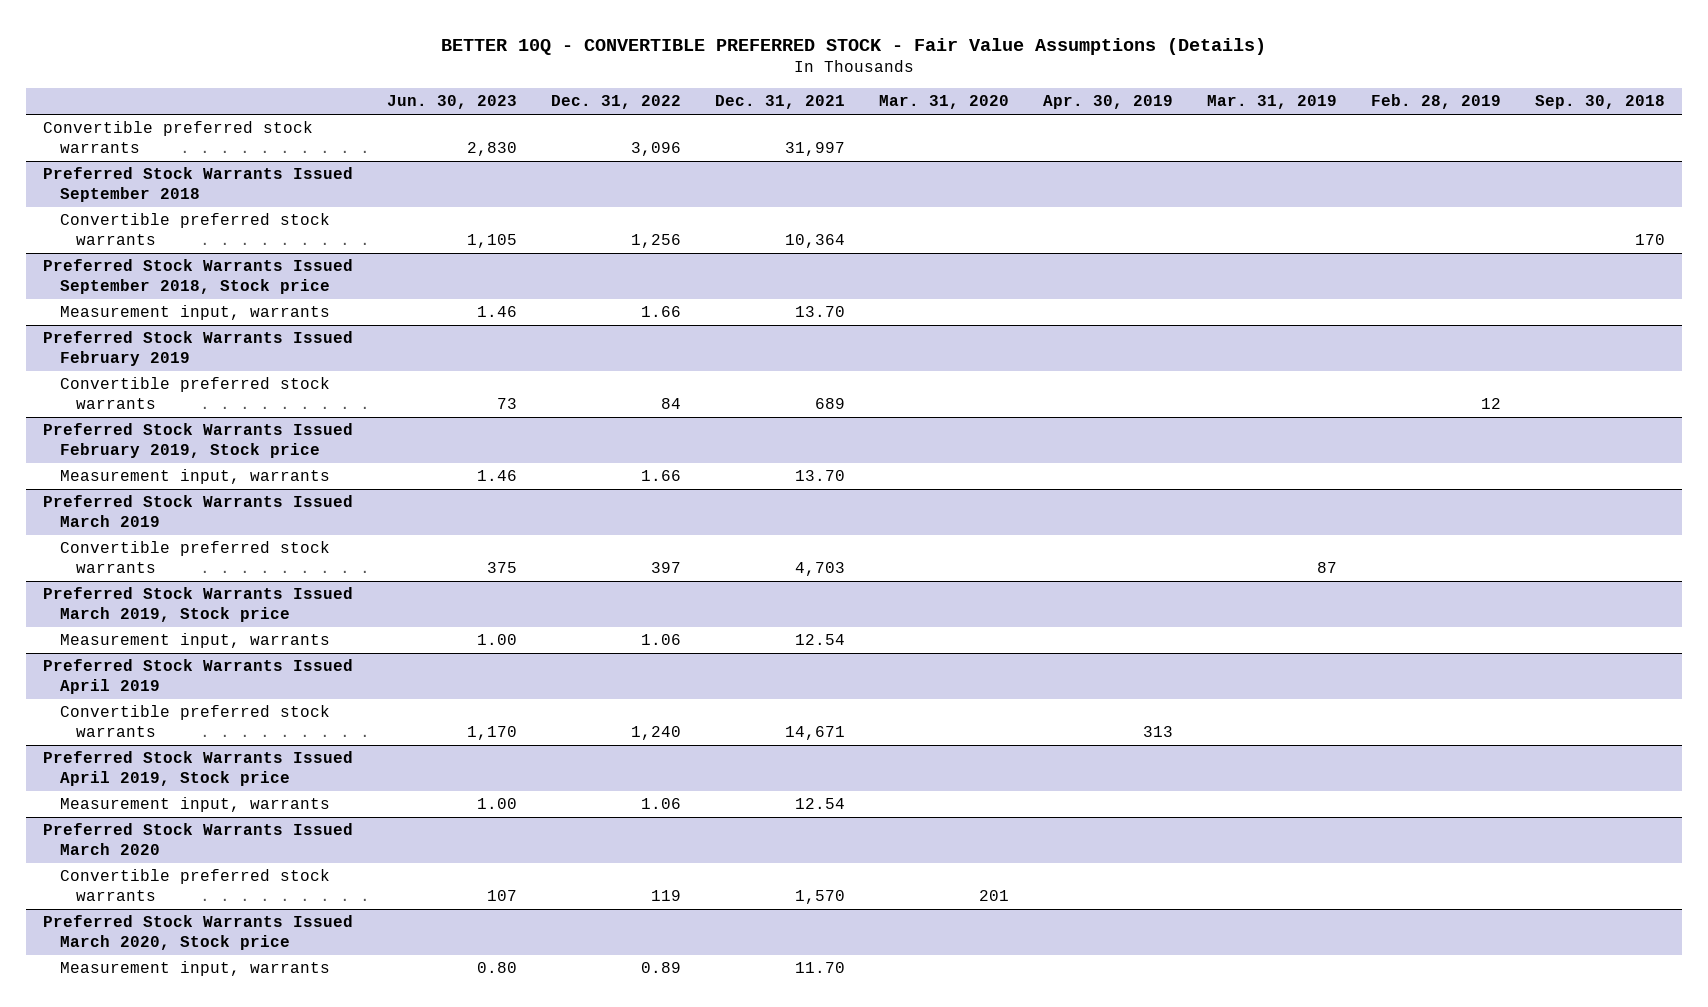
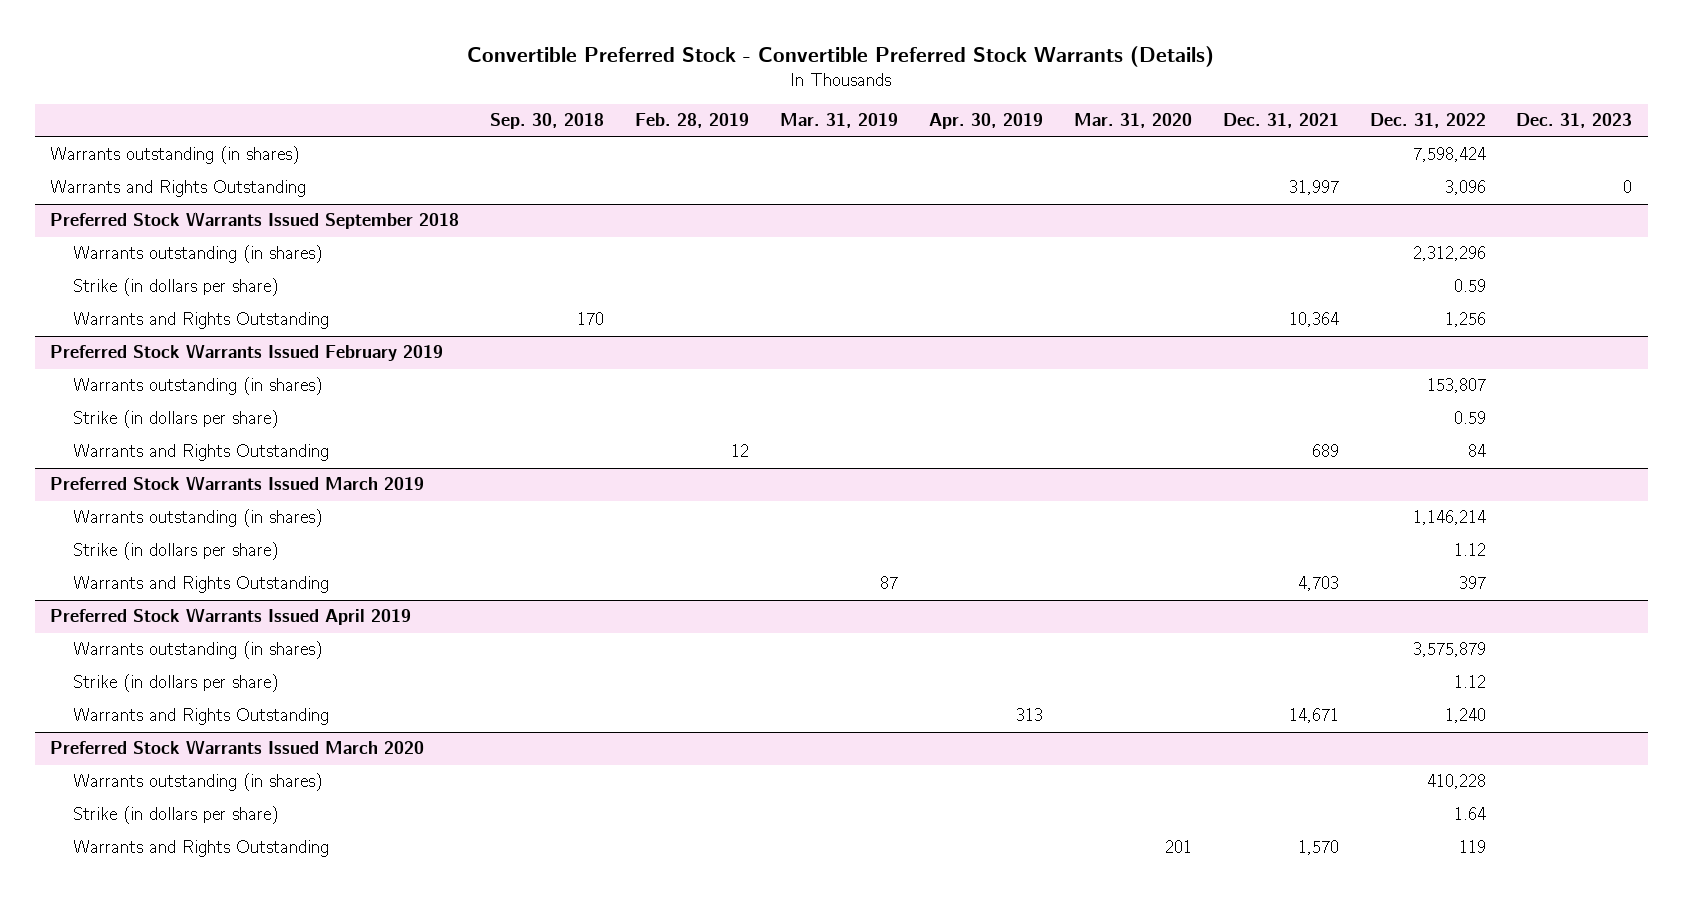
[441,37,1267,55] BETTER 10Q - CONVERTIBLE PREFERRED STOCK - Fair Value Assumptions (Details) -> [467,46,1215,68] Convertible Preferred Stock - Convertible Preferred Stock Warrants (Details)
[387,95,518,110] Jun. 30, 2023 -> none
none -> [1516,113,1633,129] Dec. 31, 2023
none -> [50,146,300,165] Warrants outstanding (in shares)
[43,121,314,154] Convertible preferred stock warrants -> [50,180,307,198] Warrants and Rights Outstanding
[43,259,354,295] Preferred Stock Warrants Issued September 2018, Stock price -> none
[59,305,330,321] Measurement input, warrants -> none
none -> [73,245,323,264] Warrants outstanding (in shares)
none -> [73,278,279,297] Strike (in dollars per share)
[59,213,330,246] Convertible preferred stock warrants -> [73,312,330,330] Warrants and Rights Outstanding
[43,423,354,459] Preferred Stock Warrants Issued February 2019, Stock price -> none
[59,469,330,485] Measurement input, warrants -> none
none -> [73,377,323,396] Warrants outstanding (in shares)
none -> [73,410,279,429] Strike (in dollars per share)
[59,377,330,410] Convertible preferred stock warrants -> [73,444,330,462] Warrants and Rights Outstanding
[43,587,354,623] Preferred Stock Warrants Issued March 2019, Stock price -> none
[59,633,330,649] Measurement input, warrants -> none
none -> [73,509,323,528] Warrants outstanding (in shares)
none -> [73,542,279,561] Strike (in dollars per share)
[59,541,330,574] Convertible preferred stock warrants -> [73,576,330,594] Warrants and Rights Outstanding
[43,751,354,787] Preferred Stock Warrants Issued April 2019, Stock price -> none
[59,797,330,813] Measurement input, warrants -> none
none -> [73,641,323,660] Warrants outstanding (in shares)
none -> [73,674,279,693] Strike (in dollars per share)
[59,705,330,738] Convertible preferred stock warrants -> [73,708,330,726] Warrants and Rights Outstanding
[43,915,354,951] Preferred Stock Warrants Issued March 2020, Stock price -> none
[59,961,330,977] Measurement input, warrants -> none
none -> [73,773,323,792] Warrants outstanding (in shares)
none -> [73,806,279,825] Strike (in dollars per share)
[59,869,330,902] Convertible preferred stock warrants -> [73,840,330,858] Warrants and Rights Outstanding

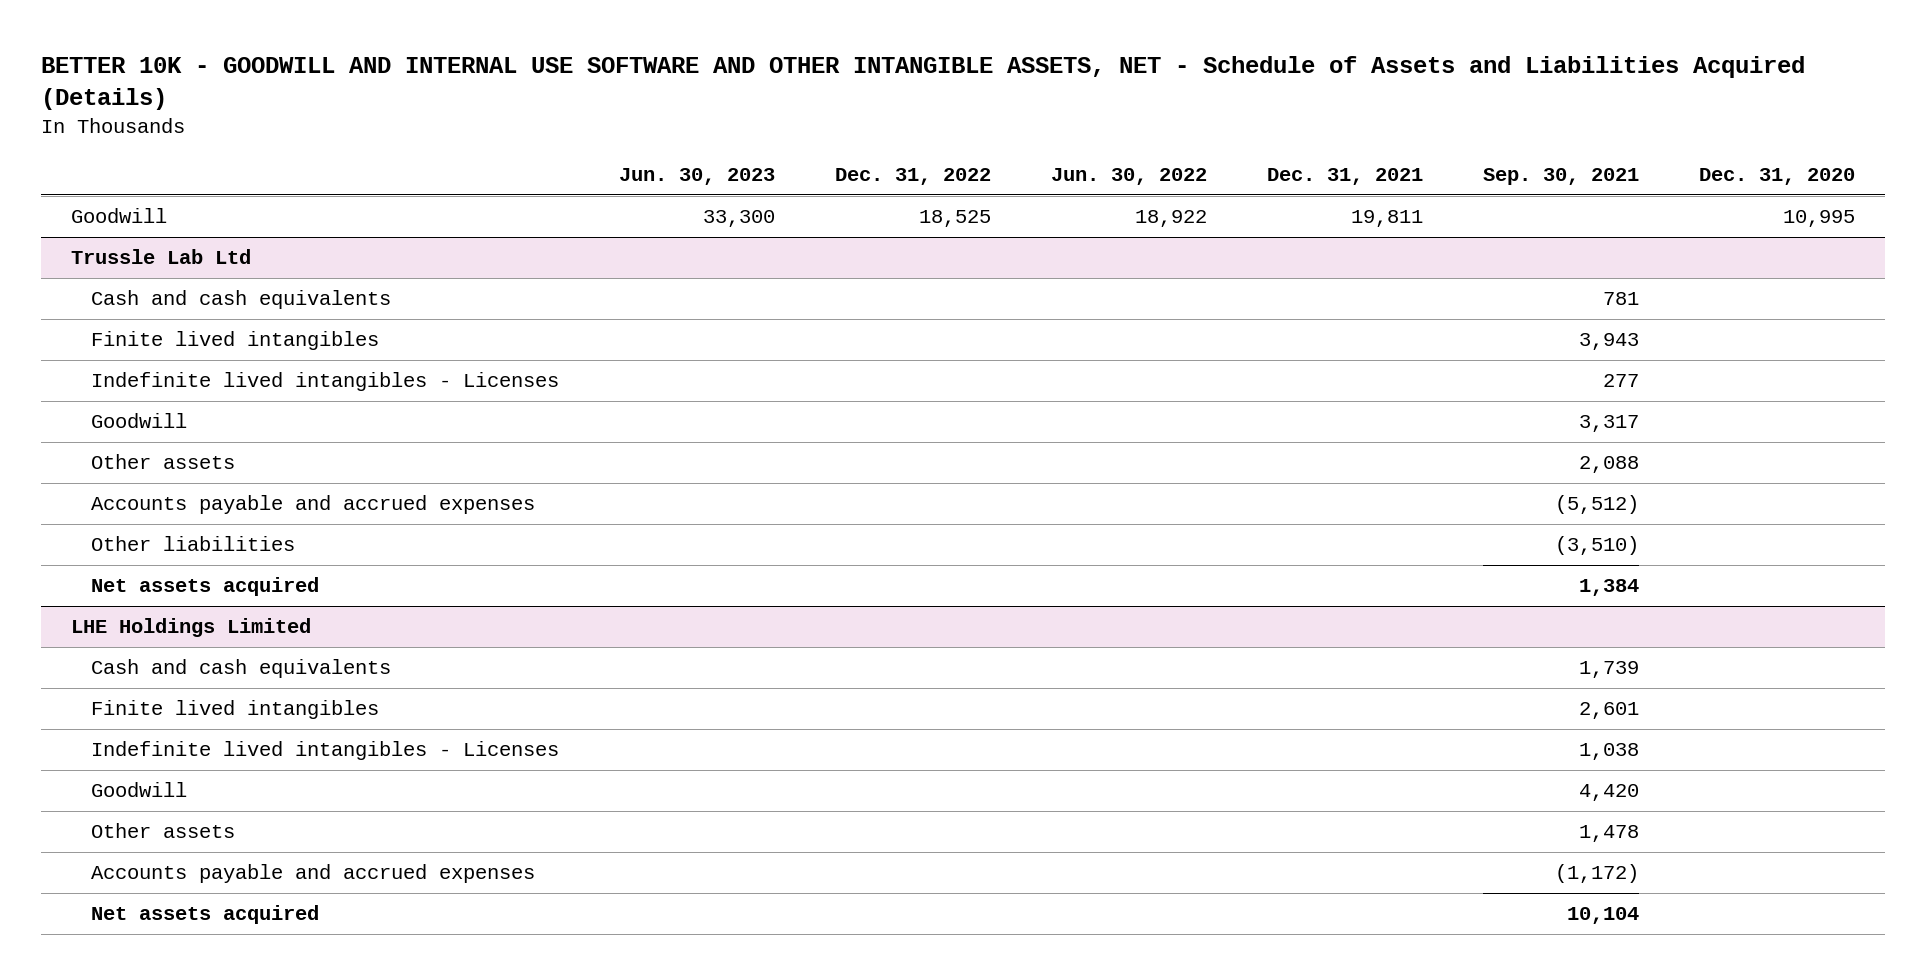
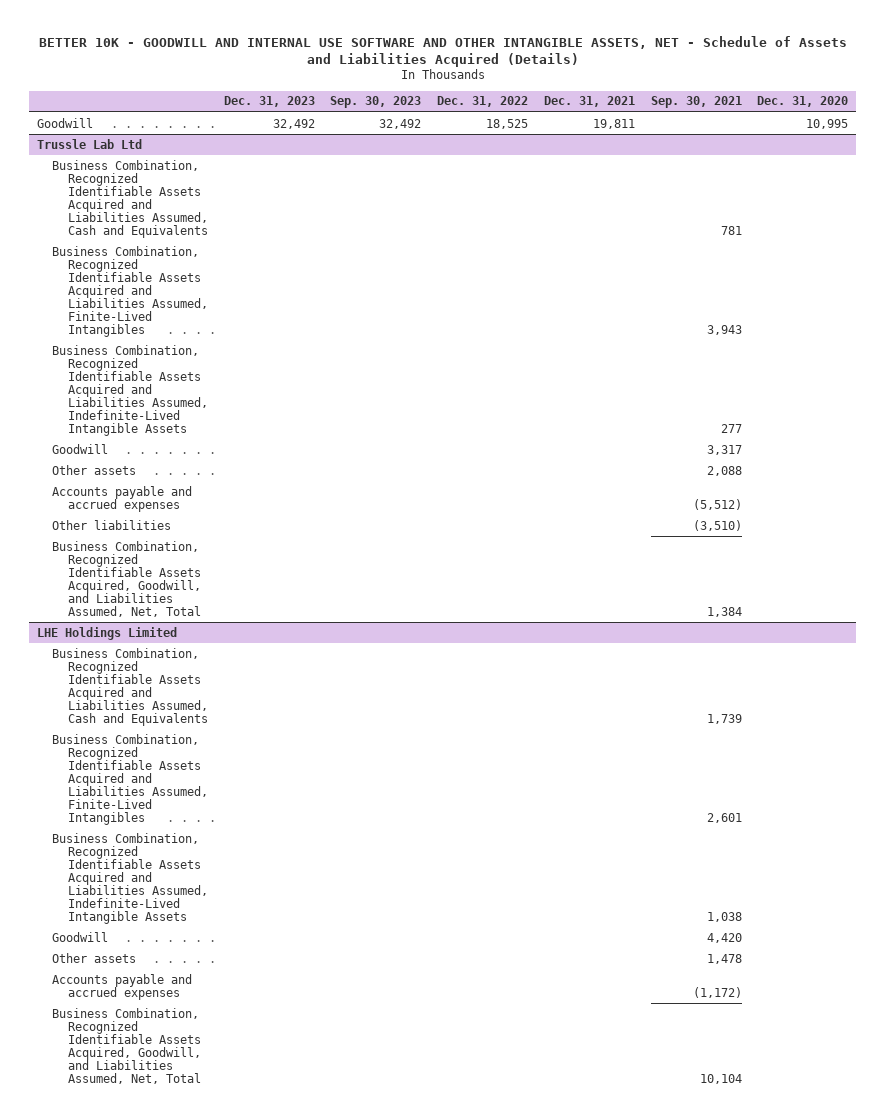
[619,168,776,186] Jun. 30, 2023 -> none
[1050,168,1207,186] Jun. 30, 2022 -> none
none -> [223,96,315,108] Dec. 31, 2023
none -> [330,96,422,109] Sep. 30, 2023
[91,290,392,310] Cash and cash equivalents -> [52,159,208,238] Business Combination, Recognized Identifiable Assets Acquired and Liabilities Assumed, Cash and Equivalents
[91,331,380,351] Finite lived intangibles -> [52,245,208,337] Business Combination, Recognized Identifiable Assets Acquired and Liabilities Assumed, Finite-Lived Intangibles
[91,372,560,392] Indefinite lived intangibles - Licenses -> [52,344,208,436] Business Combination, Recognized Identifiable Assets Acquired and Liabilities Assumed, Indefinite-Lived Intangible Assets
[91,577,320,597] Net assets acquired -> [52,540,201,617] Business Combination, Recognized Identifiable Assets Acquired, Goodwill, and Liabilities Assumed, Net, Total
[91,659,392,679] Cash and cash equivalents -> [52,647,208,726] Business Combination, Recognized Identifiable Assets Acquired and Liabilities Assumed, Cash and Equivalents
[91,700,380,720] Finite lived intangibles -> [52,733,208,825] Business Combination, Recognized Identifiable Assets Acquired and Liabilities Assumed, Finite-Lived Intangibles
[91,741,560,761] Indefinite lived intangibles - Licenses -> [52,832,208,924] Business Combination, Recognized Identifiable Assets Acquired and Liabilities Assumed, Indefinite-Lived Intangible Assets
[91,905,320,925] Net assets acquired -> [52,1007,201,1084] Business Combination, Recognized Identifiable Assets Acquired, Goodwill, and Liabilities Assumed, Net, Total

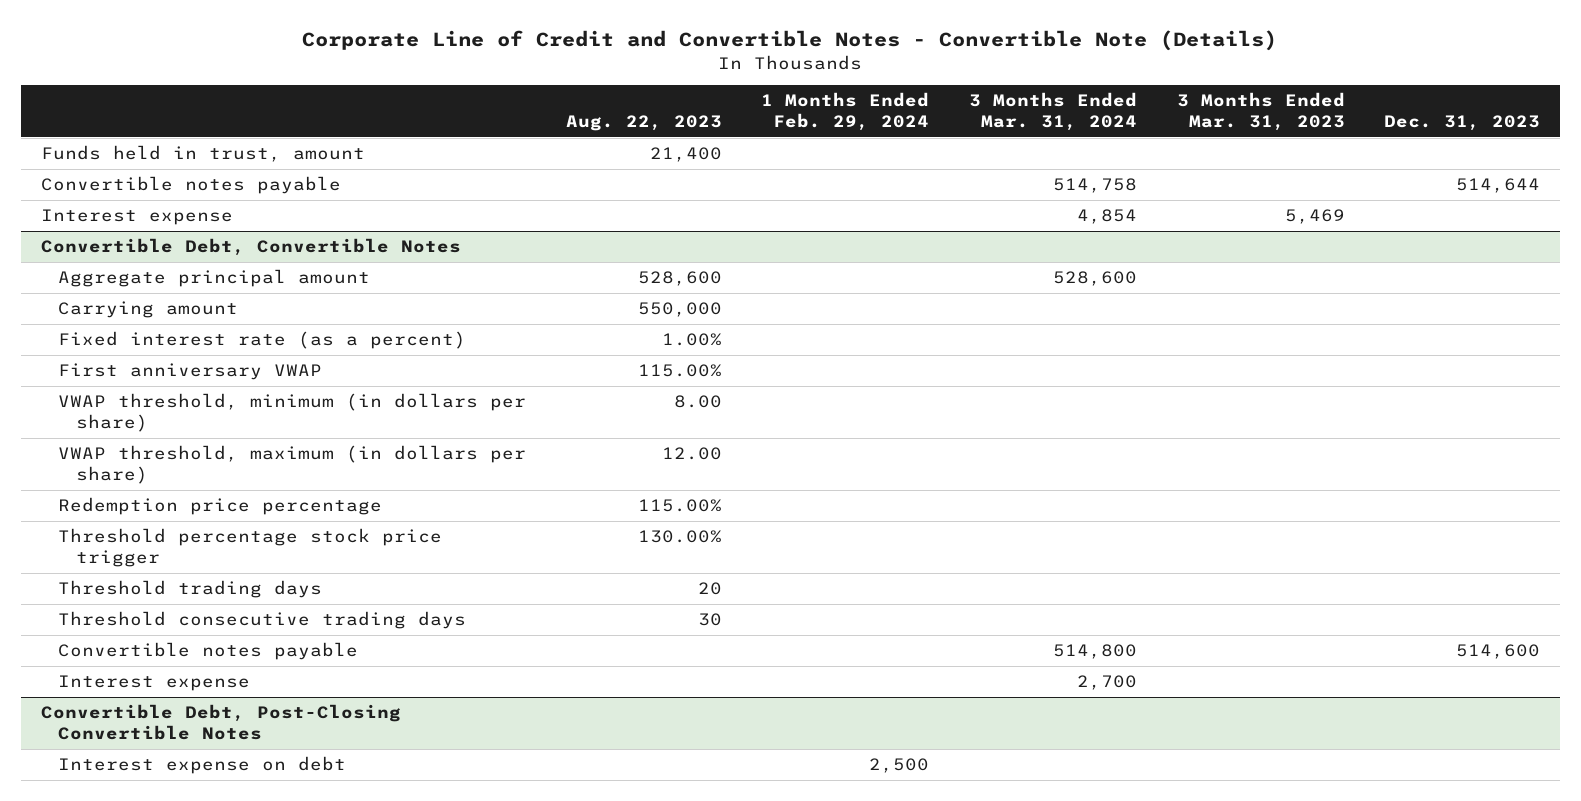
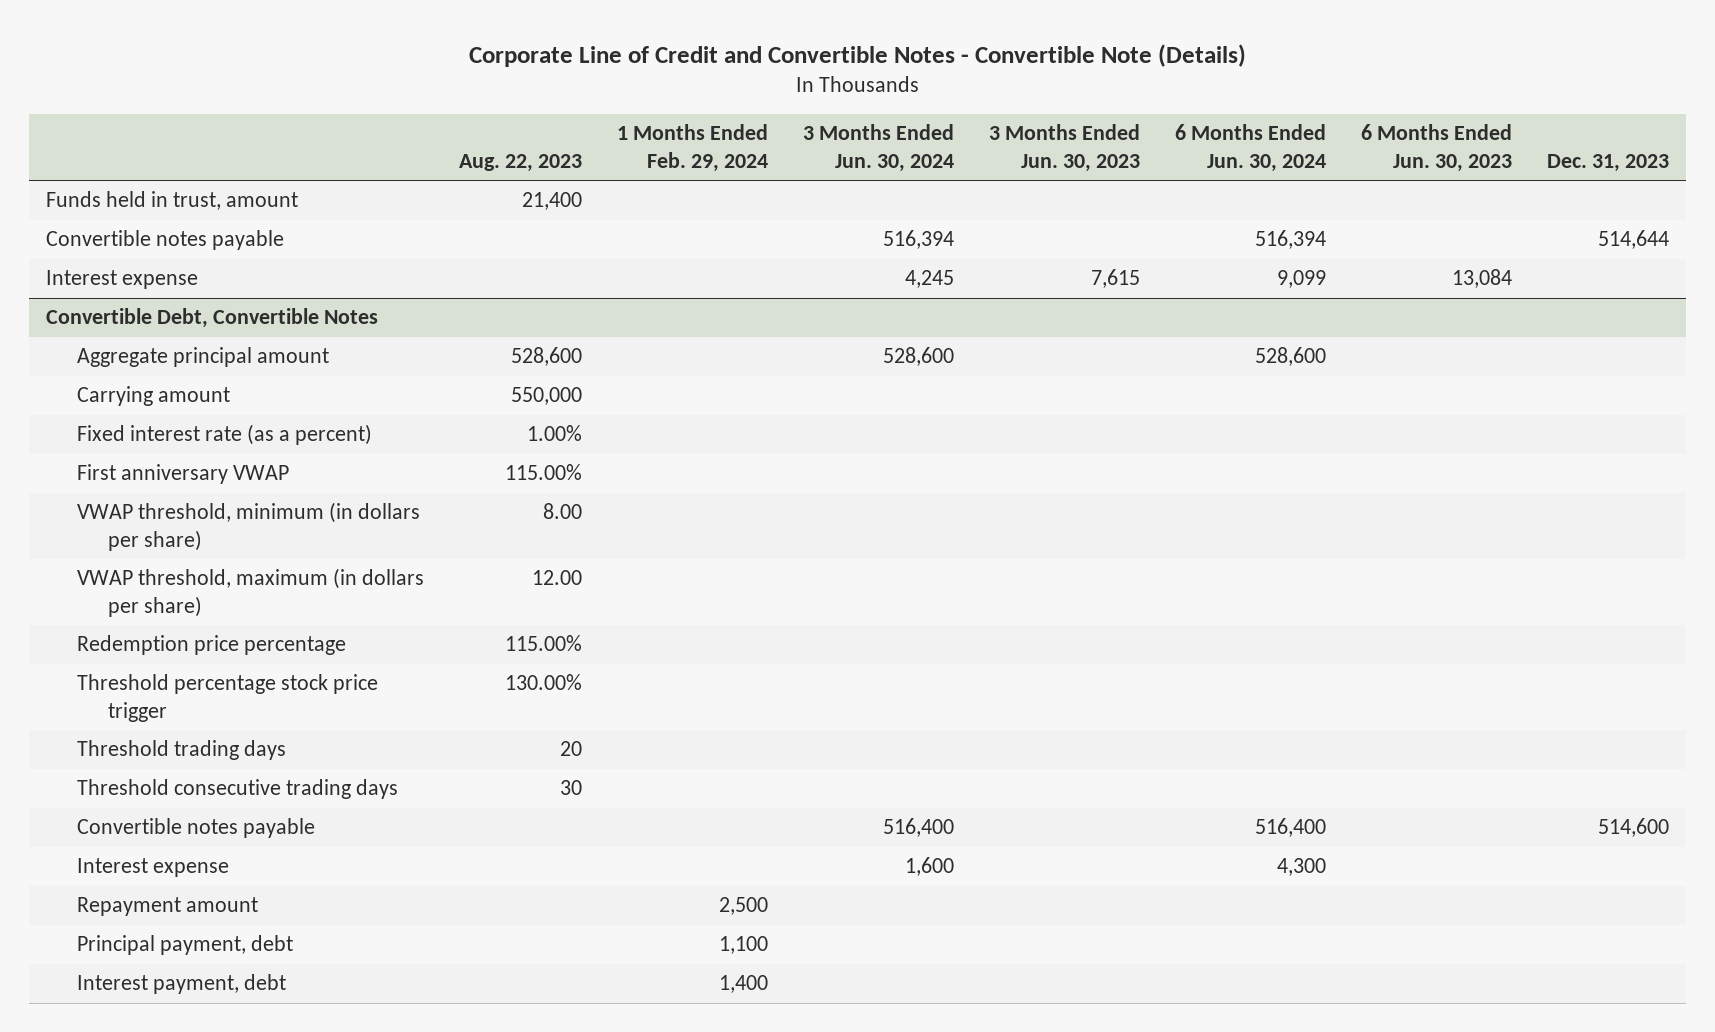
[968,92,1137,131] 3 Months Ended Mar. 31, 2024 -> none
[1176,92,1345,131] 3 Months Ended Mar. 31, 2023 -> none
none -> [803,124,955,173] 3 Months Ended Jun. 30, 2024
none -> [989,124,1141,173] 3 Months Ended Jun. 30, 2023
none -> [1175,124,1327,173] 6 Months Ended Jun. 30, 2024
none -> [1360,124,1512,173] 6 Months Ended Jun. 30, 2023
[40,704,401,740] Convertible Debt, Post-Closing Convertible Notes -> none
[58,756,347,775] Interest expense on debt -> none
none -> [77,897,259,917] Repayment amount
none -> [77,935,294,956] Principal payment, debt
none -> [77,974,287,995] Interest payment, debt

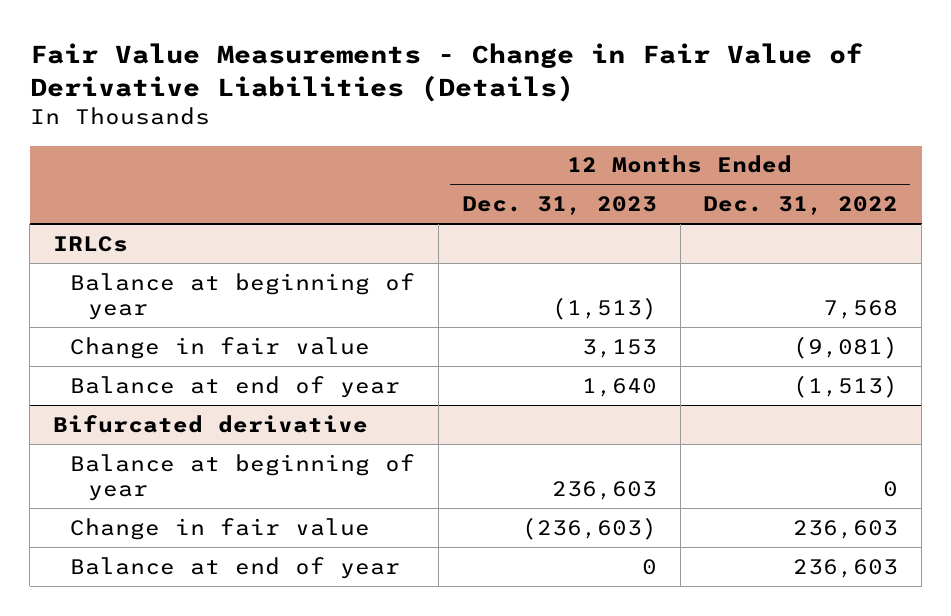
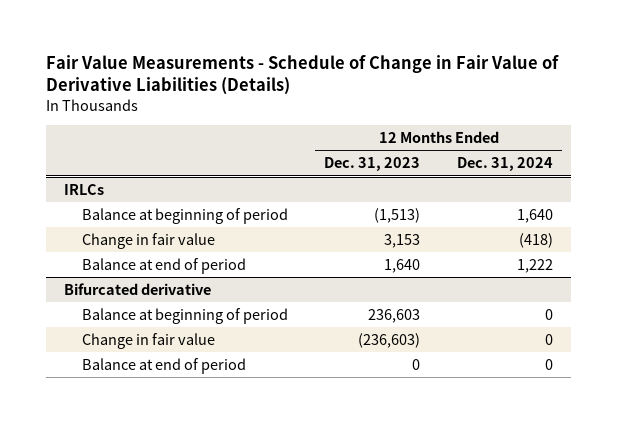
[29,42,863,102] Fair Value Measurements - Change in Fair Value of Derivative Liabilities (Details) -> [46,54,560,96] Fair Value Measurements - Schedule of Change in Fair Value of Derivative Liabilities (Details)
[703,196,899,216] Dec. 31, 2022 -> none
none -> [457,157,554,172] Dec. 31, 2024
[70,272,416,321] Balance at beginning of year -> [81,207,288,224] Balance at beginning of period
[70,375,401,398] Balance at end of year -> [81,257,246,274] Balance at end of period
[70,453,416,502] Balance at beginning of year -> [81,307,288,324] Balance at beginning of period
[70,556,401,579] Balance at end of year -> [81,357,246,374] Balance at end of period

